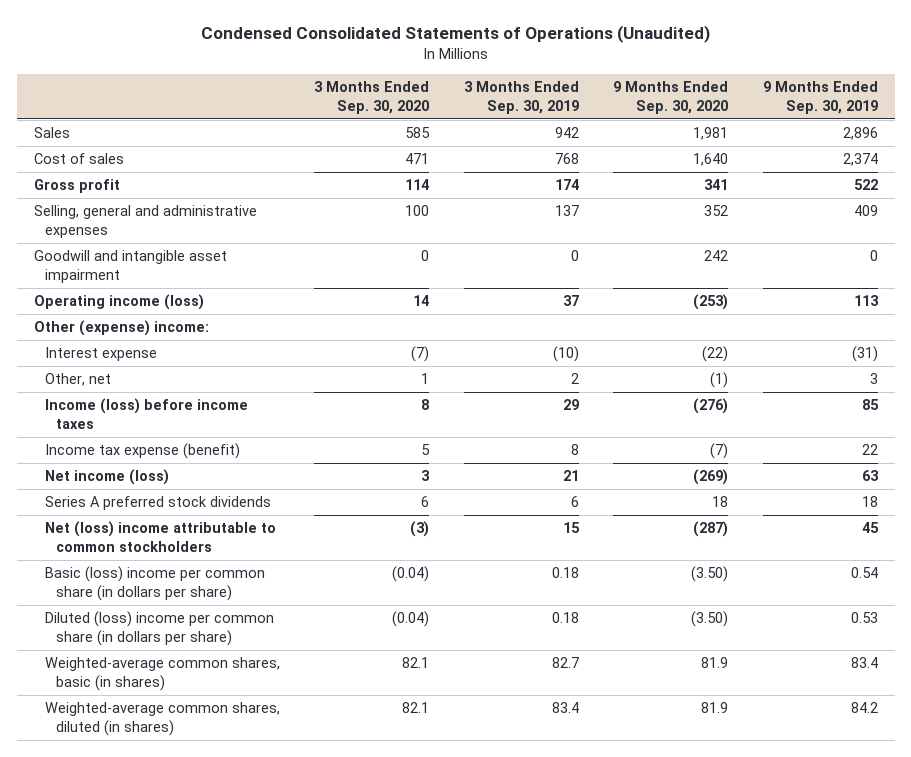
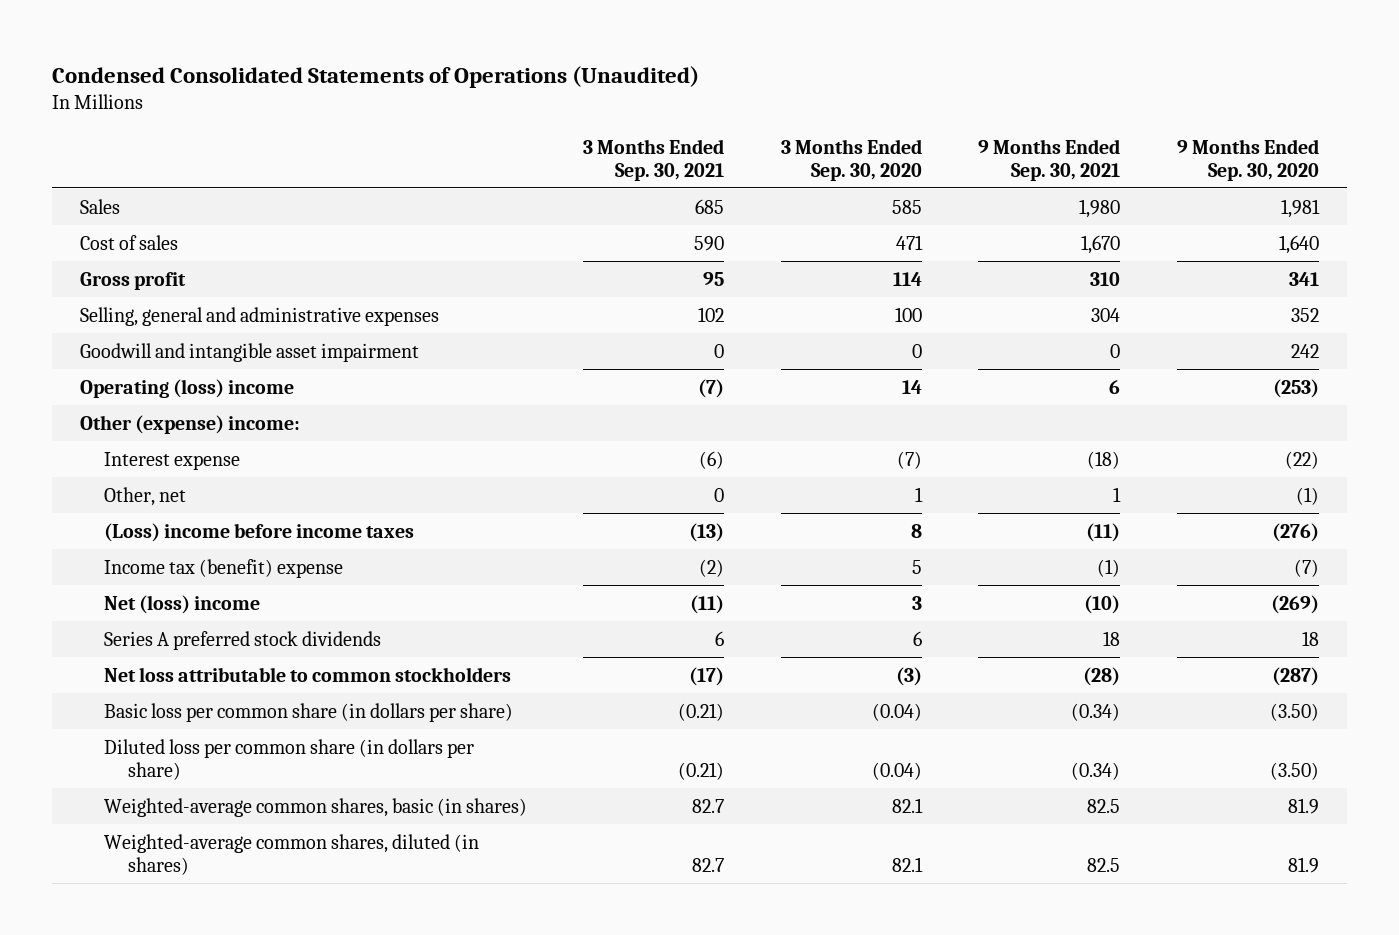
[463,81,579,114] 3 Months Ended Sep. 30, 2019 -> none
[762,81,878,114] 9 Months Ended Sep. 30, 2019 -> none
none -> [583,138,725,181] 3 Months Ended Sep. 30, 2021
none -> [978,138,1121,181] 9 Months Ended Sep. 30, 2021
[33,294,204,311] Operating income (loss) -> [80,378,295,398] Operating (loss) income
[44,398,248,429] Income (loss) before income taxes -> [103,522,414,542] (Loss) income before income taxes
[44,443,240,460] Income tax expense (benefit) -> [103,558,343,578] Income tax (benefit) expense
[44,469,169,486] Net income (loss) -> [103,594,260,614] Net (loss) income
[44,521,276,552] Net (loss) income attributable to common stockholders -> [103,666,511,682] Net loss attributable to common stockholders
[44,566,265,601] Basic (loss) income per common share (in dollars per share) -> [103,702,513,722] Basic loss per common share (in dollars per share)
[44,611,274,646] Diluted (loss) income per common share (in dollars per share) -> [103,738,474,780] Diluted loss per common share (in dollars per share)

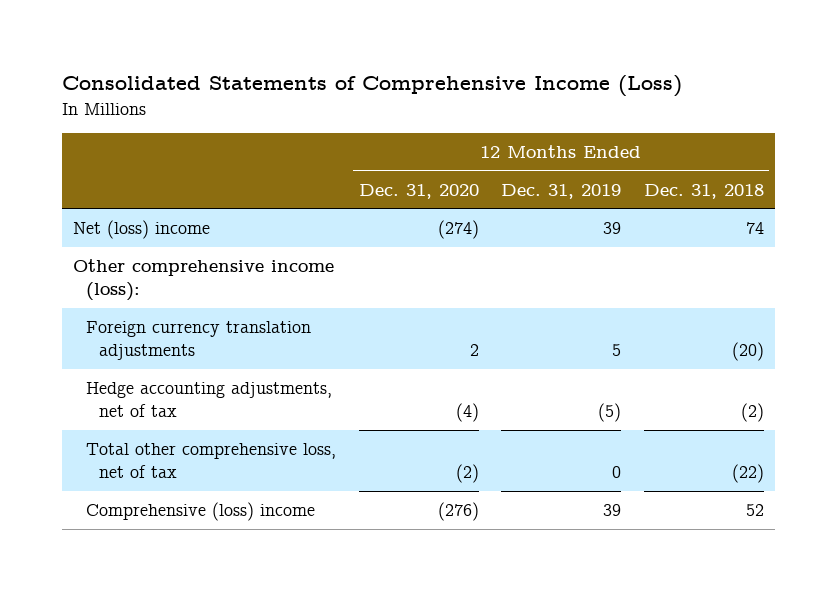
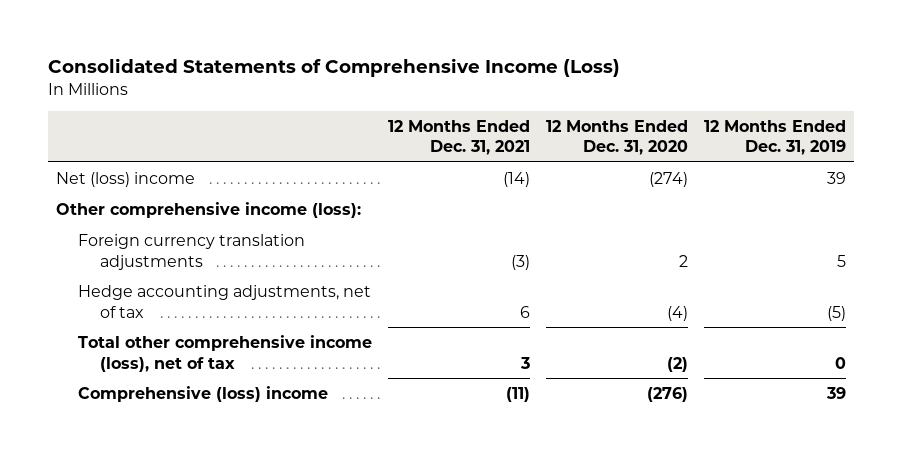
[643,183,764,199] Dec. 31, 2018 -> none
none -> [388,119,531,156] 12 Months Ended Dec. 31, 2021
[86,443,337,479] Total other comprehensive loss, net of tax -> [78,335,373,372] Total other comprehensive income (loss), net of tax

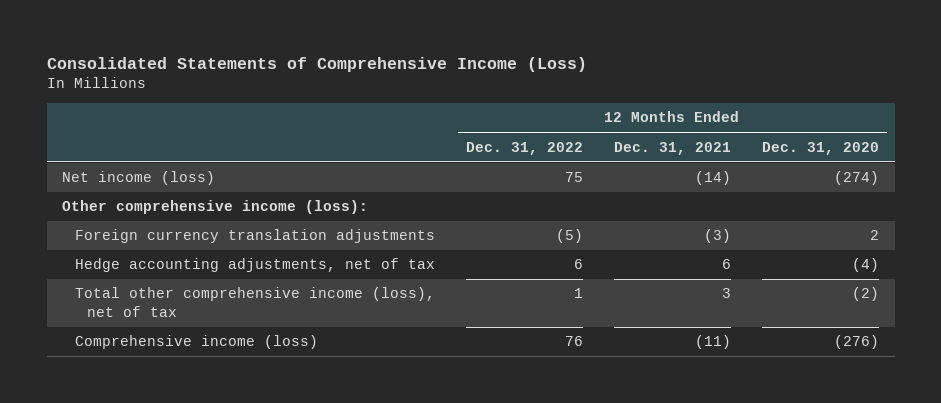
[704,119,847,156] 12 Months Ended Dec. 31, 2019 -> none
none -> [465,141,583,155] Dec. 31, 2022
[56,172,196,188] Net (loss) income -> [62,171,216,186] Net income (loss)
[78,386,329,403] Comprehensive (loss) income -> [74,335,318,350] Comprehensive income (loss)

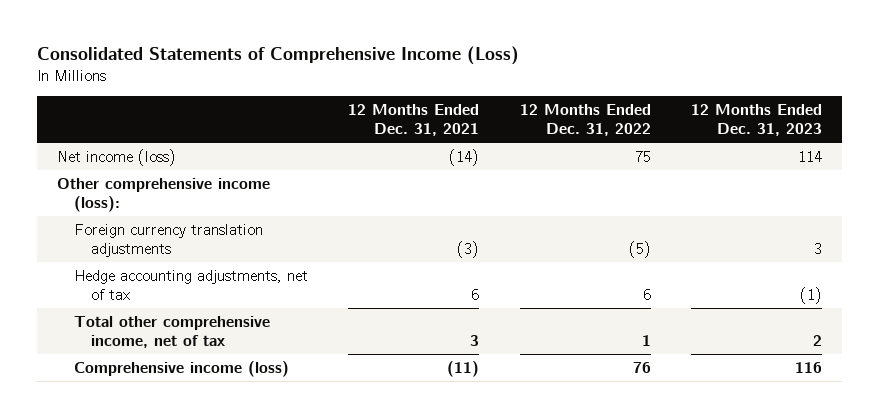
[761,141,879,155] Dec. 31, 2020 -> none
none -> [691,103,823,136] 12 Months Ended Dec. 31, 2023
[74,287,435,317] Total other comprehensive income (loss), net of tax -> [73,315,270,348] Total other comprehensive income, net of tax

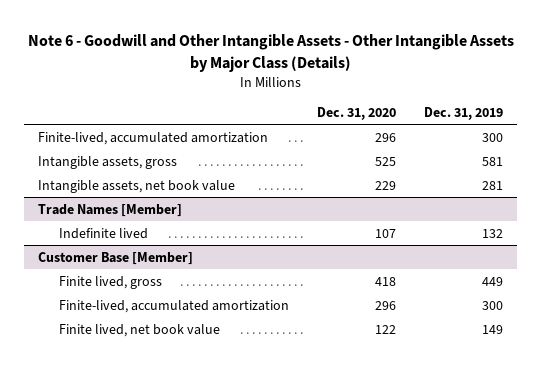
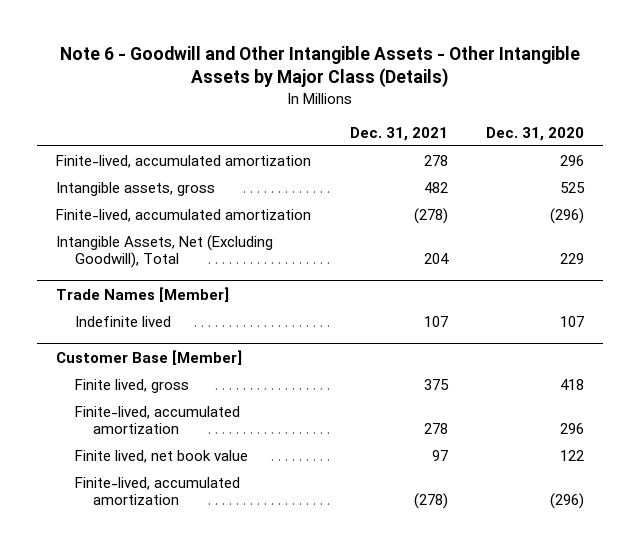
[424,107,504,121] Dec. 31, 2019 -> none
none -> [349,126,448,141] Dec. 31, 2021
none -> [56,208,312,222] Finite-lived, accumulated amortization
[38,179,236,193] Intangible assets, net book value -> [56,234,274,269] Intangible Assets, Net (Excluding Goodwill), Total
none -> [74,476,240,506] Finite-lived, accumulated amortization

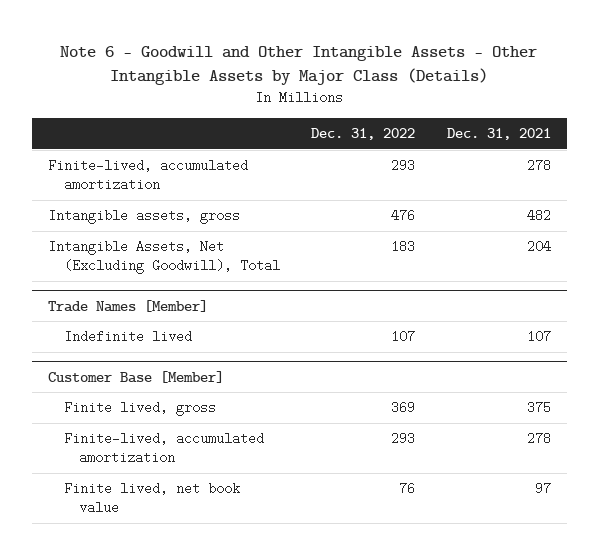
[485,126,584,141] Dec. 31, 2020 -> none
none -> [311,128,416,141] Dec. 31, 2022
[56,208,312,222] Finite-lived, accumulated amortization -> none
[74,476,240,506] Finite-lived, accumulated amortization -> none

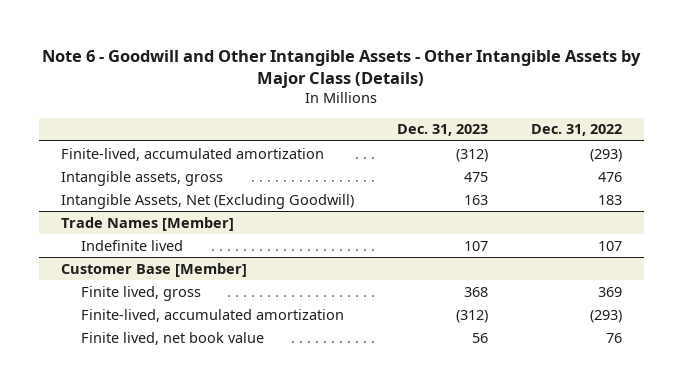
[446,128,551,141] Dec. 31, 2021 -> none
none -> [396,124,488,137] Dec. 31, 2023
[391,159,416,173] 293 -> [590,148,623,162] (293)
[48,240,280,275] Intangible Assets, Net (Excluding Goodwill), Total -> [60,193,354,209] Intangible Assets, Net (Excluding Goodwill)
[391,432,416,446] 293 -> [590,309,623,323] (293)

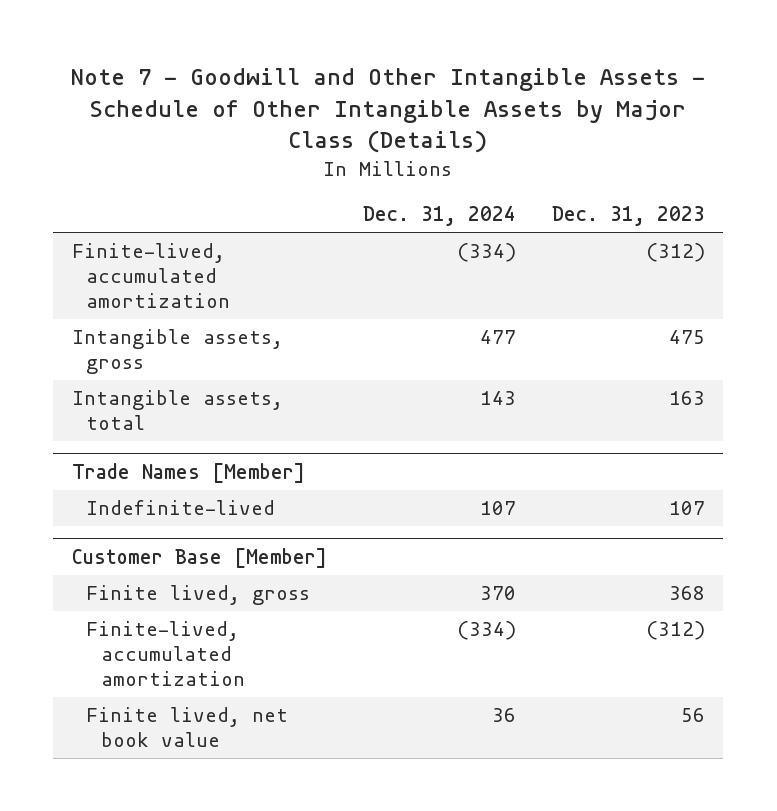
[42,49,642,89] Note 6 - Goodwill and Other Intangible Assets - Other Intangible Assets by Major Class (Details) -> [71,68,706,154] Note 7 - Goodwill and Other Intangible Assets - Schedule of Other Intangible Assets by Major Class (Details)
[531,124,623,137] Dec. 31, 2022 -> none
none -> [362,206,516,227] Dec. 31, 2024
[60,193,354,209] Intangible Assets, Net (Excluding Goodwill) -> [71,390,283,431] Intangible assets, total
[81,239,184,251] Indefinite lived -> [86,500,276,516] Indefinite-lived

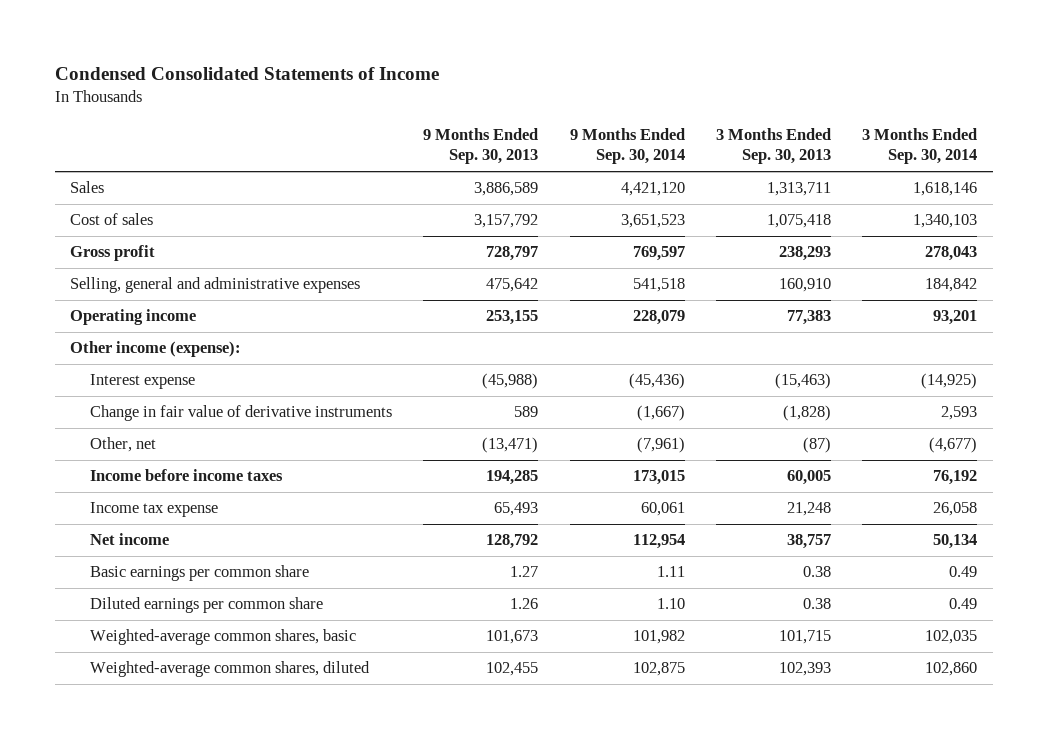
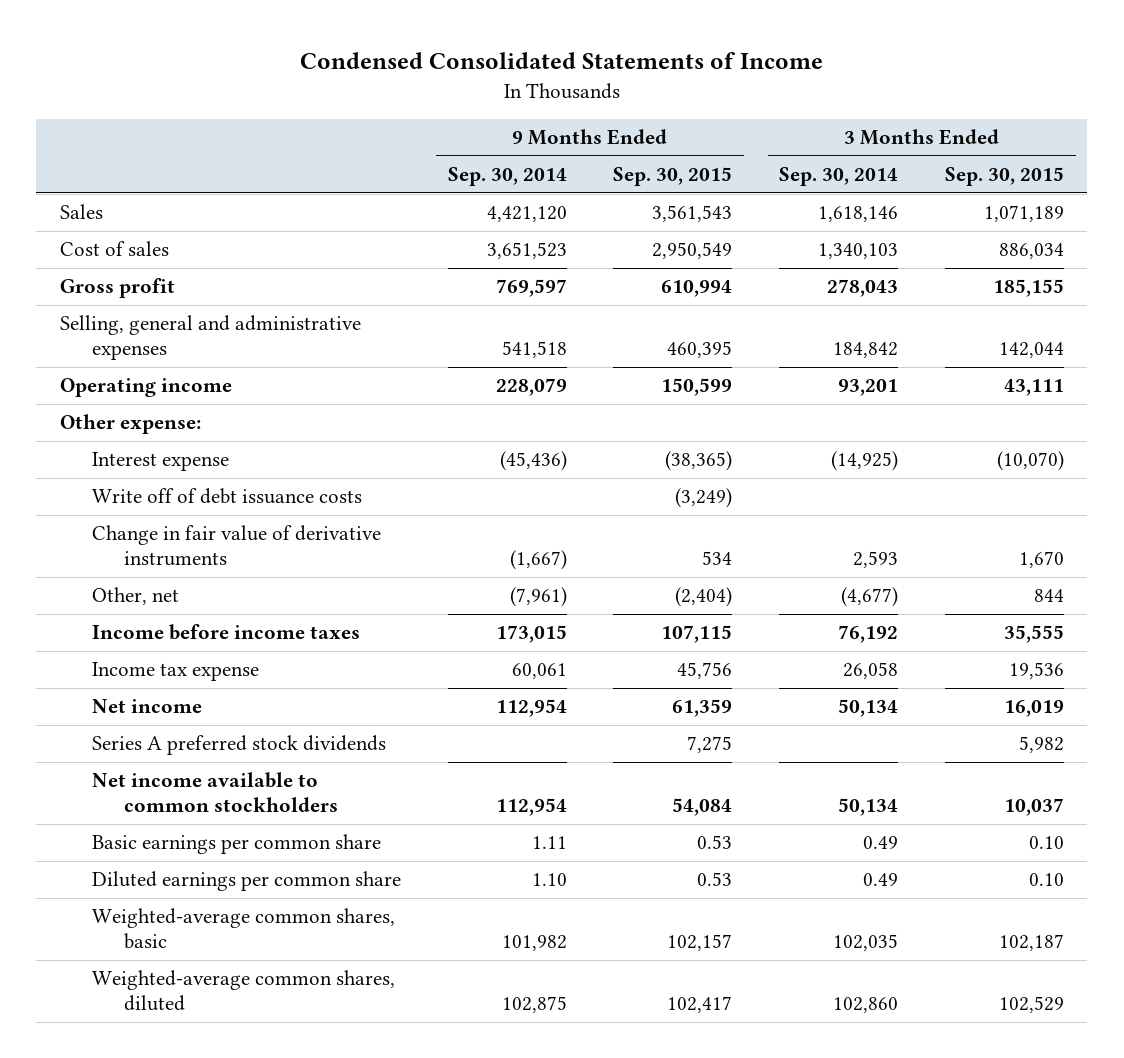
[423,128,539,165] 9 Months Ended Sep. 30, 2013 -> none
[715,128,831,165] 3 Months Ended Sep. 30, 2013 -> none
none -> [613,167,733,187] Sep. 30, 2015
none -> [944,167,1064,187] Sep. 30, 2015
[70,341,242,358] Other income (expense): -> [59,414,201,435] Other expense:
none -> [91,488,362,505] Write off of debt issuance costs
none -> [91,735,386,756] Series A preferred stock dividends
none -> [91,772,339,813] Net income available to common stockholders

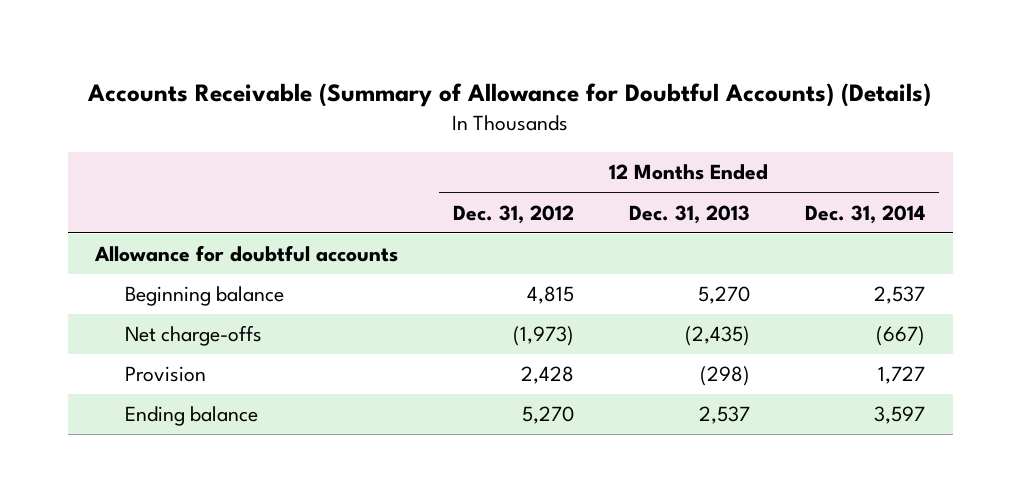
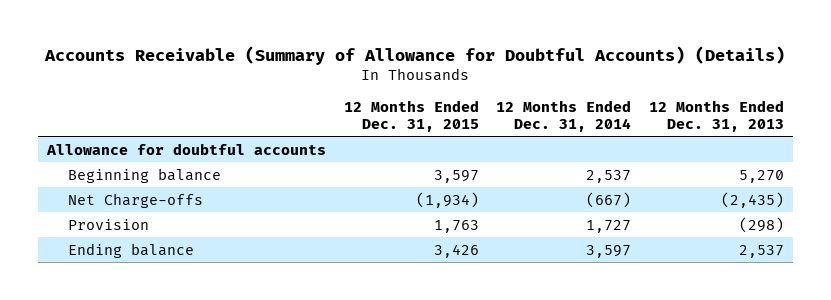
[453,204,575,224] Dec. 31, 2012 -> none
none -> [343,100,479,132] 12 Months Ended Dec. 31, 2015
[124,325,262,347] Net charge-offs -> [67,192,203,208] Net Charge-offs

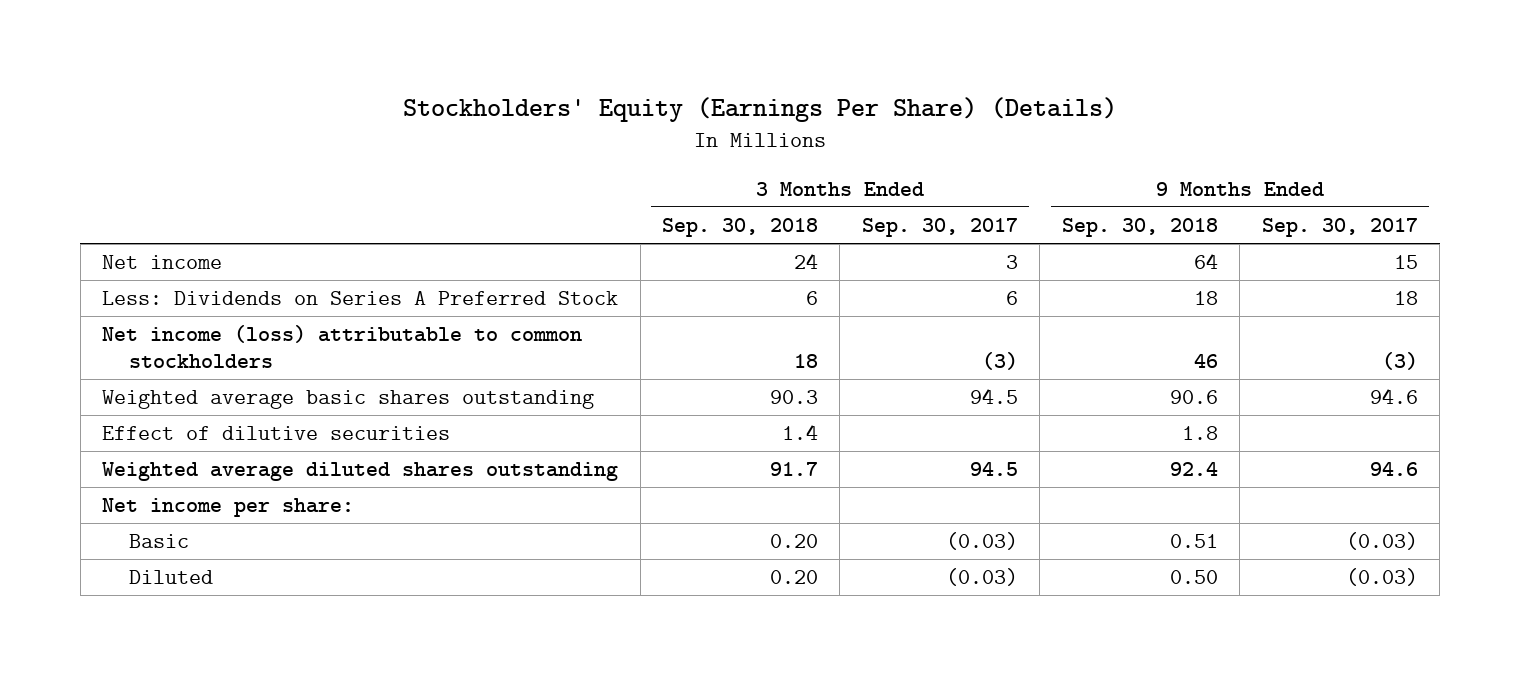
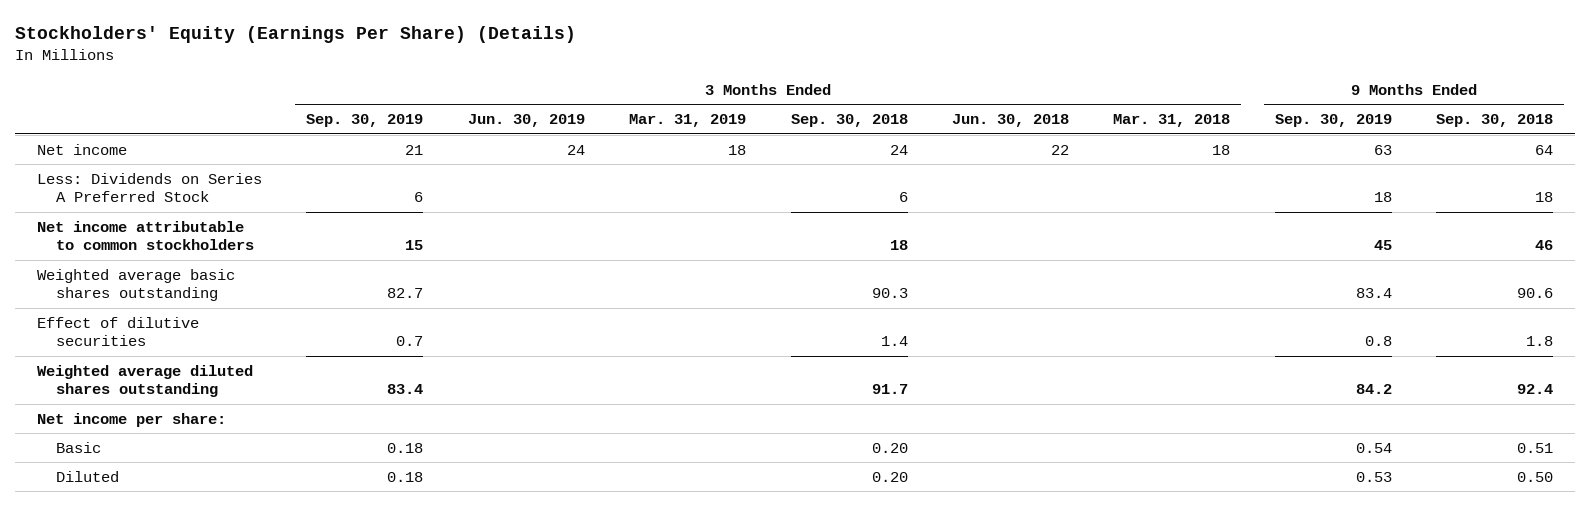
[861,218,1018,238] Sep. 30, 2017 -> none
[1261,218,1418,238] Sep. 30, 2017 -> none
none -> [306,114,424,128] Sep. 30, 2019
none -> [467,114,585,128] Jun. 30, 2019
none -> [629,114,747,128] Mar. 31, 2019
none -> [951,114,1069,128] Jun. 30, 2018
none -> [1113,114,1231,128] Mar. 31, 2018
none -> [1274,114,1392,128] Sep. 30, 2019
[102,325,583,368] Net income (loss) attributable to common stockholders -> [37,220,255,251] Net income attributable to common stockholders

